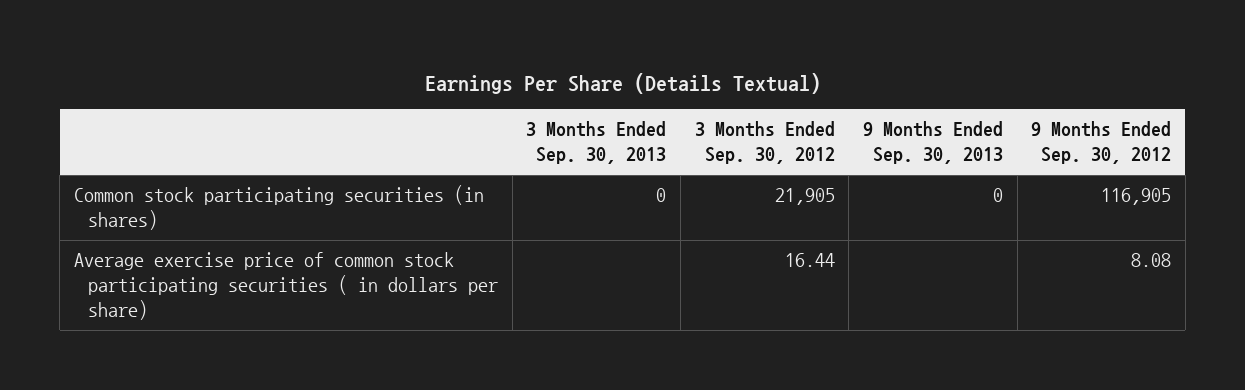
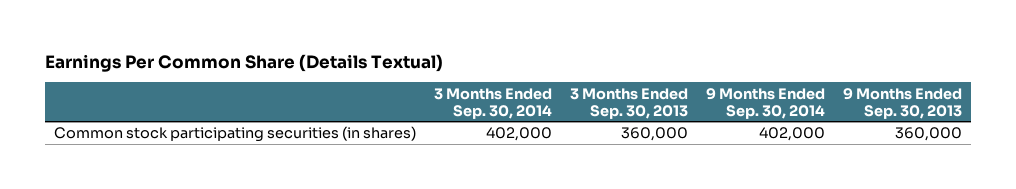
[424,72,821,94] Earnings Per Share (Details Textual) -> [44,53,443,72] Earnings Per Common Share (Details Textual)
[694,121,835,165] 3 Months Ended Sep. 30, 2012 -> none
[1031,121,1172,165] 9 Months Ended Sep. 30, 2012 -> none
none -> [433,87,552,119] 3 Months Ended Sep. 30, 2014
none -> [705,87,825,119] 9 Months Ended Sep. 30, 2014
[73,252,499,321] Average exercise price of common stock participating securities ( in dollars per share) -> none
[656,188,667,203] 0 -> [620,127,688,142] 360,000
[992,188,1003,203] 0 -> [895,127,963,142] 360,000

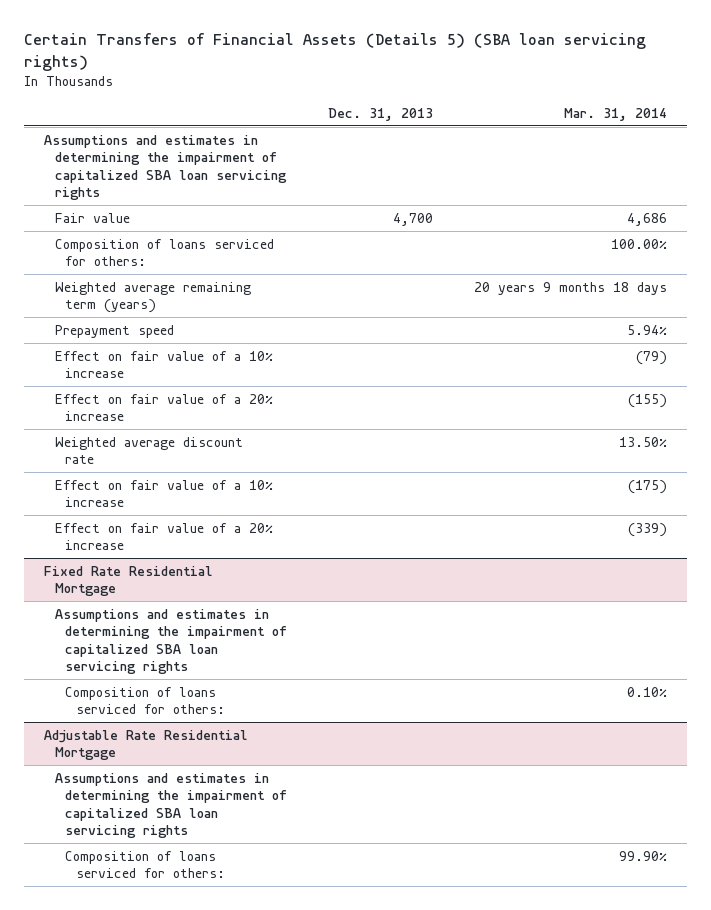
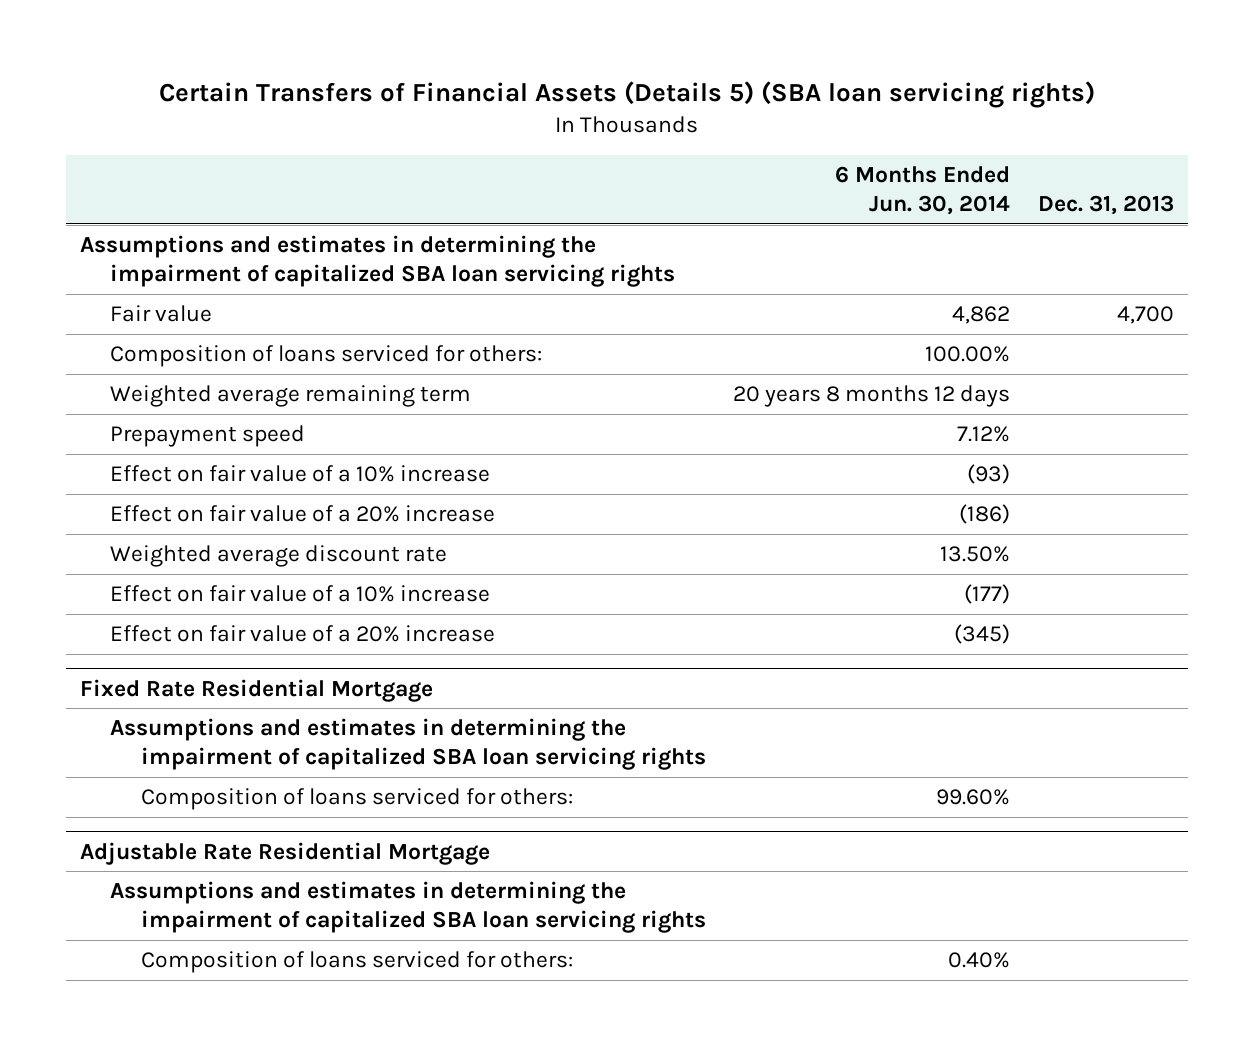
[564,107,668,121] Mar. 31, 2014 -> none
none -> [835,166,1011,216] 6 Months Ended Jun. 30, 2014
[54,281,251,314] Weighted average remaining term (years) -> [110,385,472,408] Weighted average remaining term

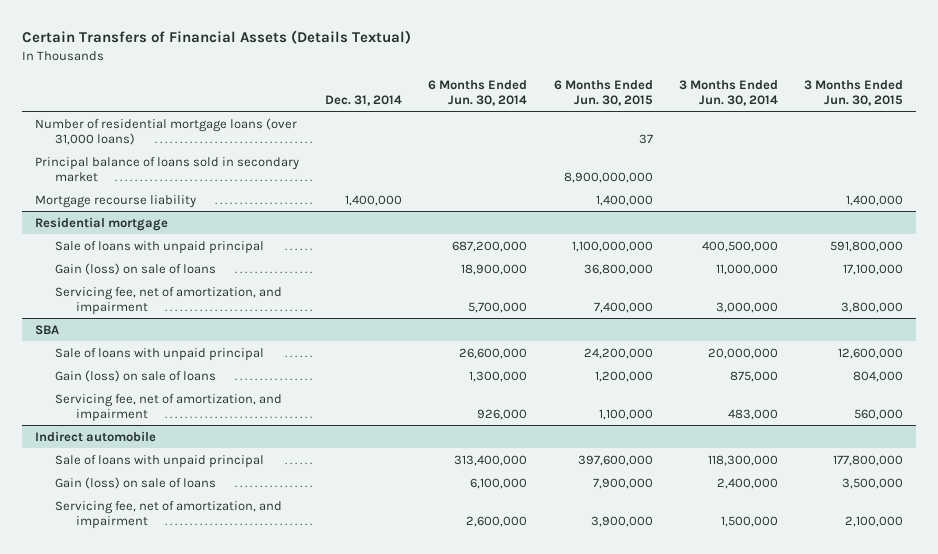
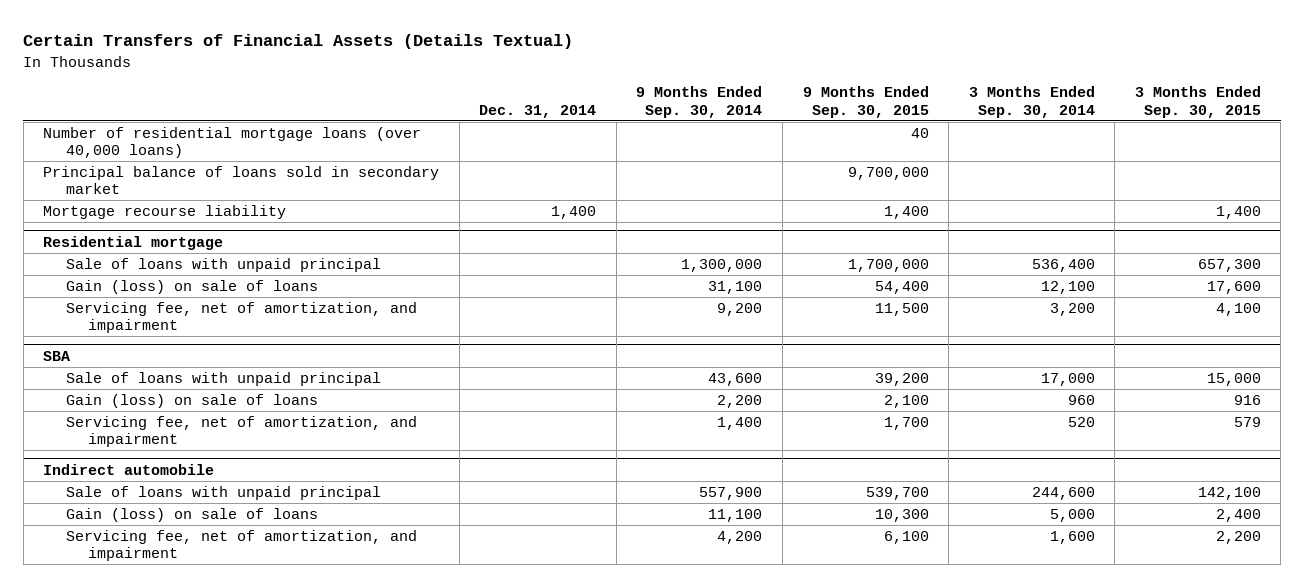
[428,79,528,107] 6 Months Ended Jun. 30, 2014 -> none
[553,79,653,107] 6 Months Ended Jun. 30, 2015 -> none
[678,79,778,107] 3 Months Ended Jun. 30, 2014 -> none
[804,79,904,107] 3 Months Ended Jun. 30, 2015 -> none
none -> [636,86,763,118] 9 Months Ended Sep. 30, 2014
none -> [802,86,929,118] 9 Months Ended Sep. 30, 2015
none -> [968,86,1095,118] 3 Months Ended Sep. 30, 2014
none -> [1134,86,1261,118] 3 Months Ended Sep. 30, 2015
[34,117,297,146] Number of residential mortgage loans (over 31,000 loans) -> [43,126,422,159] Number of residential mortgage loans (over 40,000 loans)
[345,194,403,206] 1,400,000 -> [551,205,597,219] 1,400

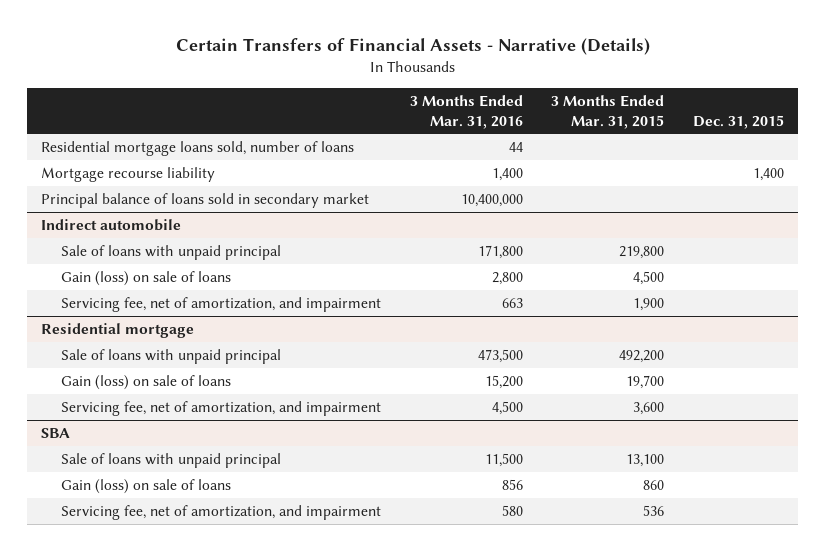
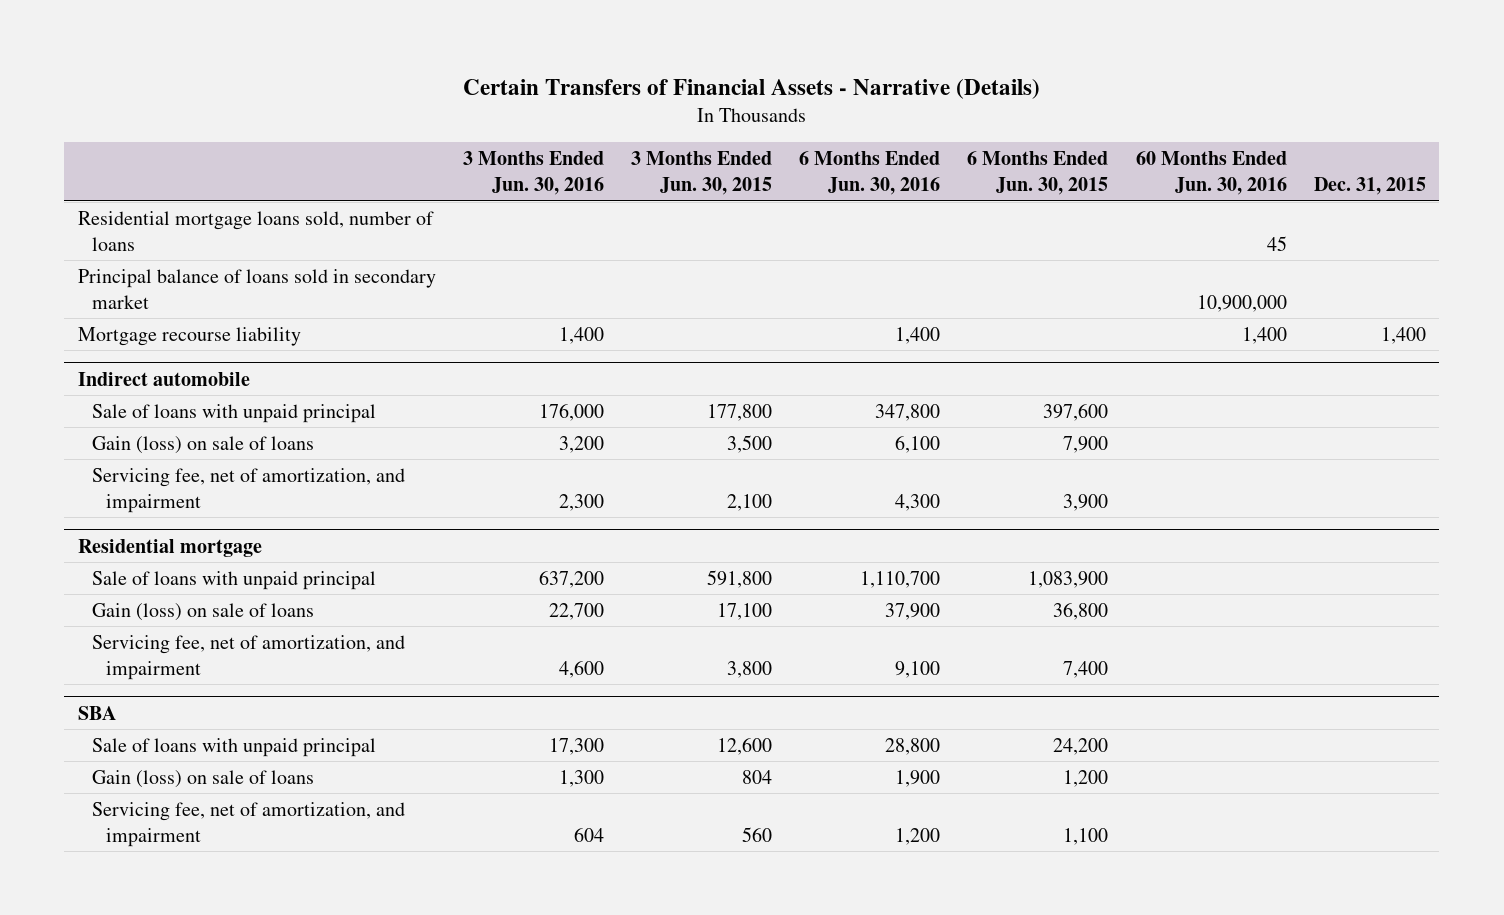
[409,94,523,129] 3 Months Ended Mar. 31, 2016 -> none
[551,94,665,129] 3 Months Ended Mar. 31, 2015 -> none
none -> [463,151,605,195] 3 Months Ended Jun. 30, 2016
none -> [631,151,773,195] 3 Months Ended Jun. 30, 2015
none -> [799,151,941,195] 6 Months Ended Jun. 30, 2016
none -> [967,151,1109,195] 6 Months Ended Jun. 30, 2015
none -> [1135,151,1287,195] 60 Months Ended Jun. 30, 2016
[40,167,215,183] Mortgage recourse liability -> [77,326,301,346] Mortgage recourse liability

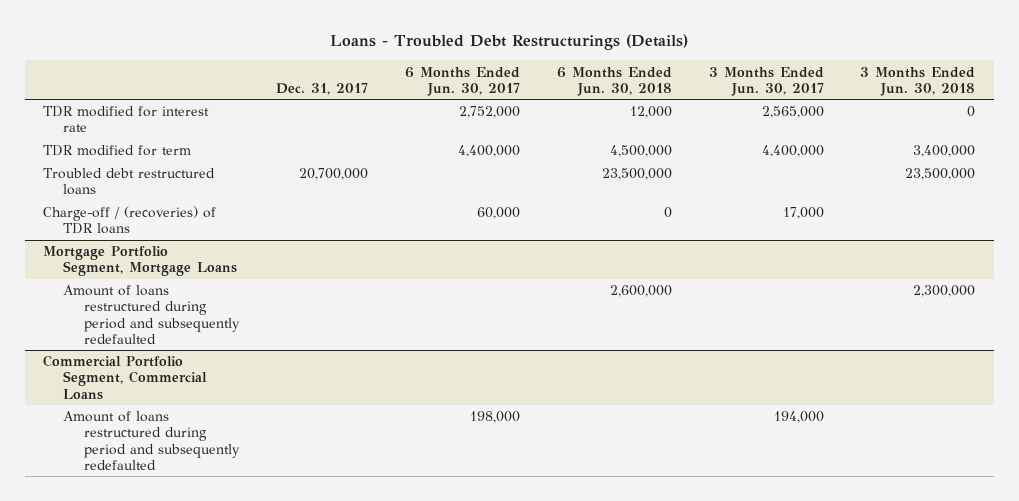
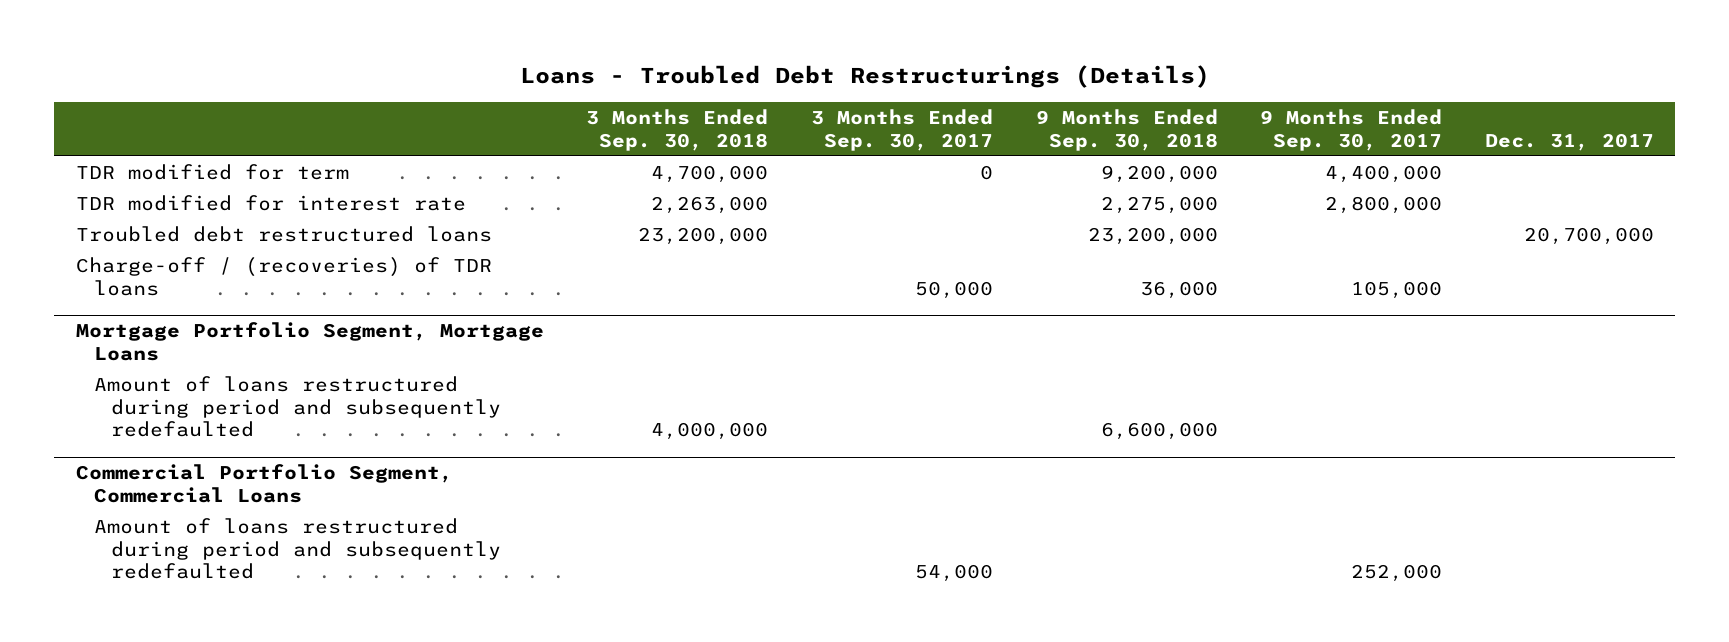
[405,66,521,96] 6 Months Ended Jun. 30, 2017 -> none
[556,66,672,96] 6 Months Ended Jun. 30, 2018 -> none
[708,66,824,96] 3 Months Ended Jun. 30, 2017 -> none
[860,66,976,96] 3 Months Ended Jun. 30, 2018 -> none
none -> [586,108,769,151] 3 Months Ended Sep. 30, 2018
none -> [810,108,993,151] 3 Months Ended Sep. 30, 2017
none -> [1035,108,1218,151] 9 Months Ended Sep. 30, 2018
none -> [1260,108,1443,151] 9 Months Ended Sep. 30, 2017
[43,106,210,133] TDR modified for interest rate -> [75,195,466,212] TDR modified for interest rate

